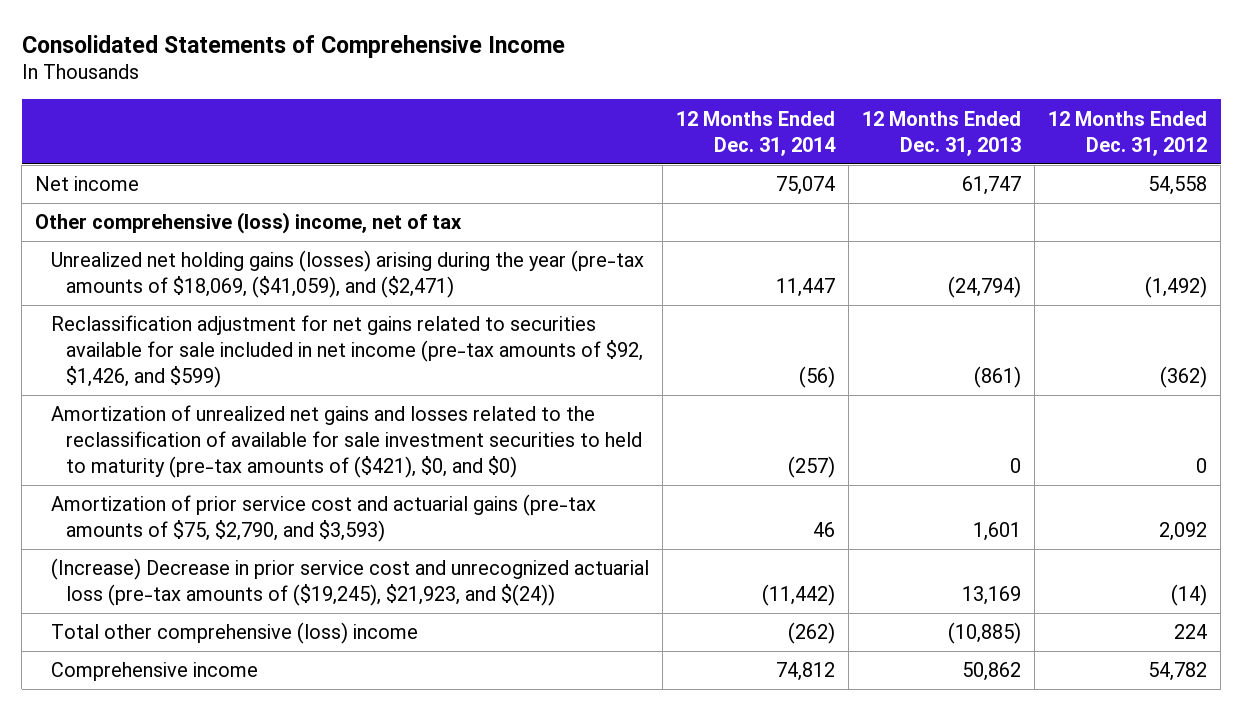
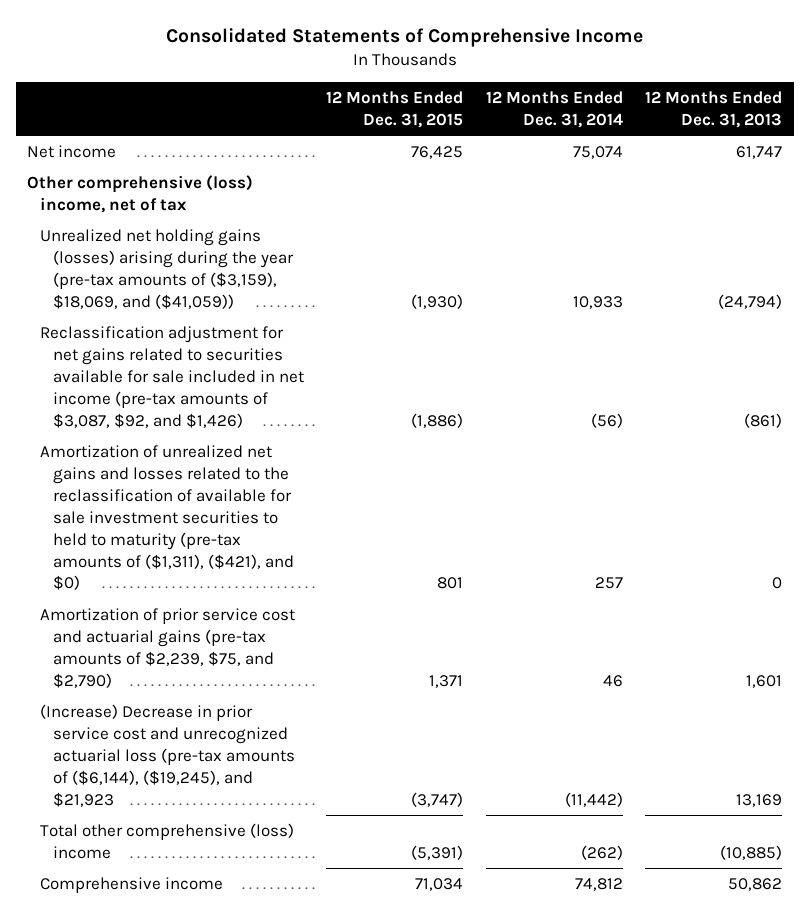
[1048,110,1208,156] 12 Months Ended Dec. 31, 2012 -> none
none -> [326,90,464,128] 12 Months Ended Dec. 31, 2015
[50,315,644,389] Reclassification adjustment for net gains related to securities available for sale included in net income (pre-tax amounts of $92, $1,426, and $599) -> none
[50,250,644,299] Unrealized net holding gains (losses) arising during the year (pre-tax amounts of $18,069, ($41,059), and ($2,471) -> [39,228,294,309] Unrealized net holding gains (losses) arising during the year (pre-tax amounts of ($3,159), $18,069, and ($41,059))
[775,278,835,298] 11,447 -> [572,295,623,309] 10,933
[50,405,643,479] Amortization of unrealized net gains and losses related to the reclassification of available for sale investment securities to held to maturity (pre-tax amounts of ($421), $0, and $0) -> [39,325,304,428] Reclassification adjustment for net gains related to securities available for sale included in net income (pre-tax amounts of $3,087, $92, and $1,426)
[787,456,835,479] (257) -> [590,412,623,428] (56)
[1009,458,1021,474] 0 -> [744,412,783,428] (861)
none -> [39,444,294,591] Amortization of unrealized net gains and losses related to the reclassification of available for sale investment securities to held to maturity (pre-tax amounts of ($1,311), ($421), and $0)
[50,494,596,543] Amortization of prior service cost and actuarial gains (pre-tax amounts of $75, $2,790, and $3,593) -> [39,607,295,688] Amortization of prior service cost and actuarial gains (pre-tax amounts of $2,239, $75, and $2,790)
[50,558,649,607] (Increase) Decrease in prior service cost and unrecognized actuarial loss (pre-tax amounts of ($19,245), $21,923, and $(24)) -> [39,703,295,807] (Increase) Decrease in prior service cost and unrecognized actuarial loss (pre-tax amounts of ($6,144), ($19,245), and $21,923

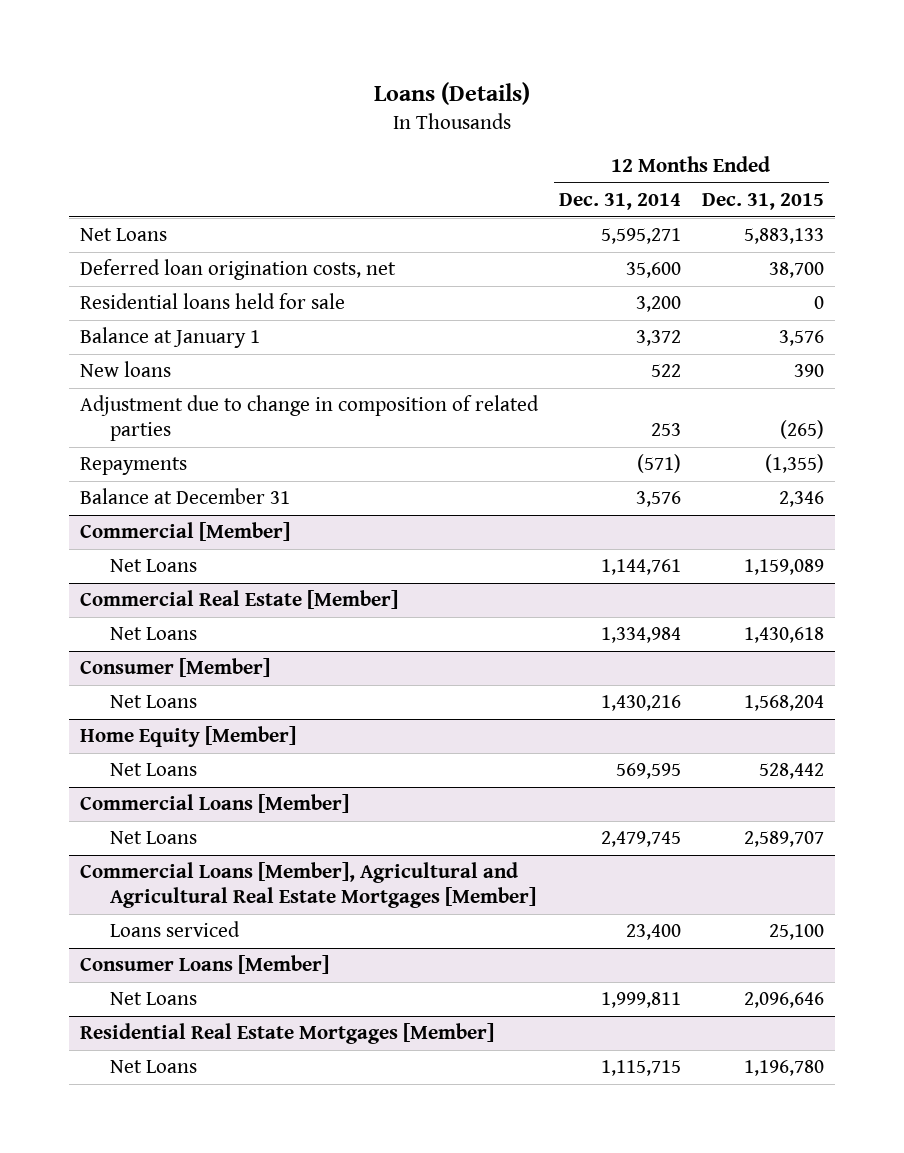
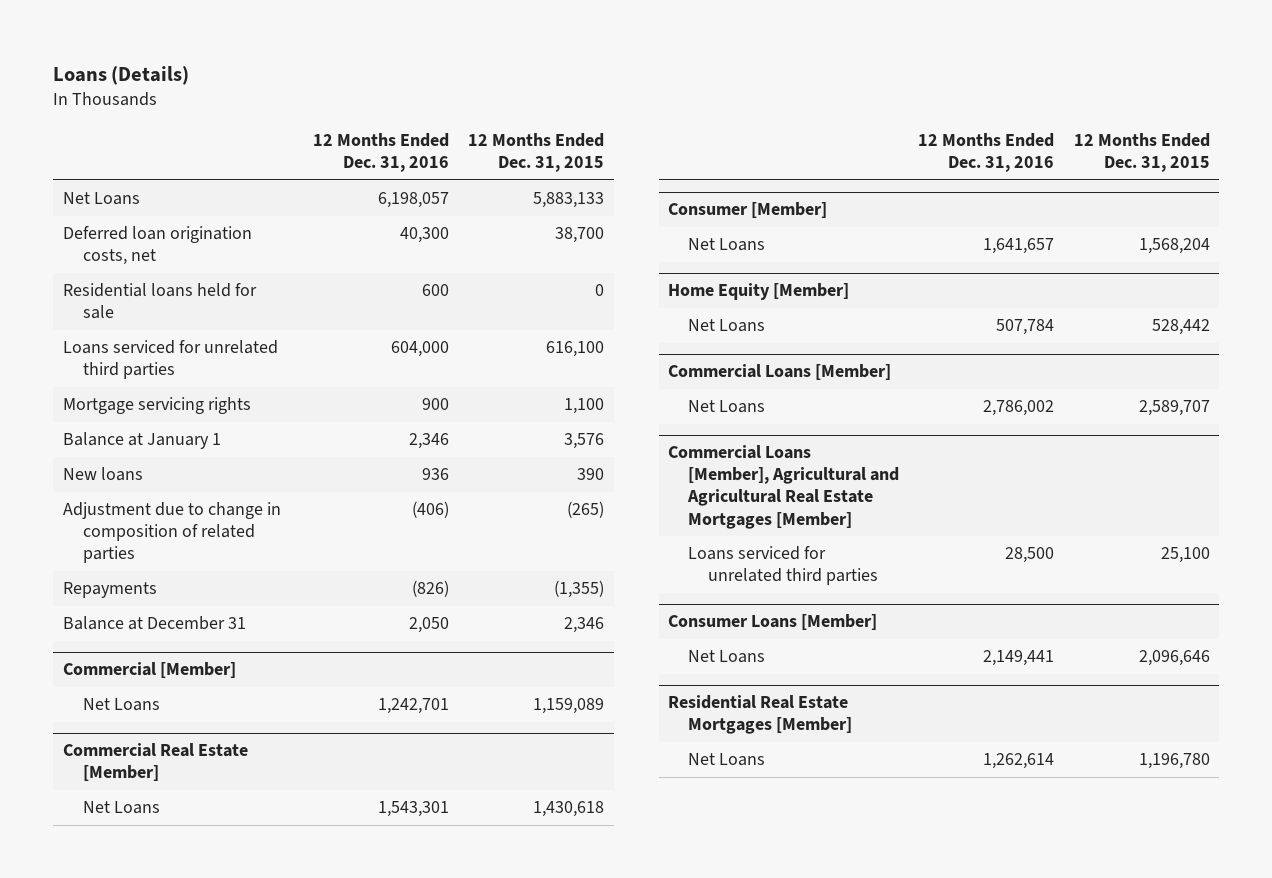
[558,193,681,211] Dec. 31, 2014 -> none
none -> [312,133,449,173] 12 Months Ended Dec. 31, 2016
none -> [62,340,278,380] Loans serviced for unrelated third parties
none -> [62,397,251,415] Mortgage servicing rights
[109,921,240,938] Loans serviced -> [688,546,879,586] Loans serviced for unrelated third parties

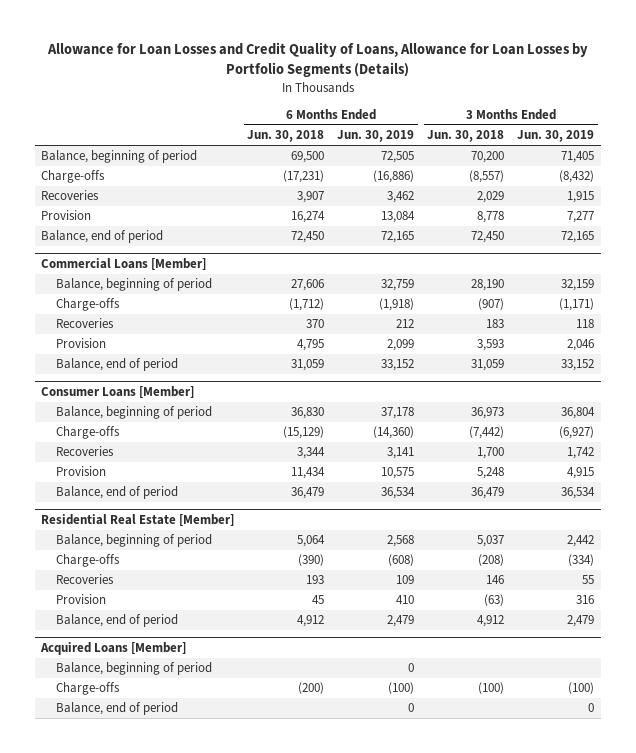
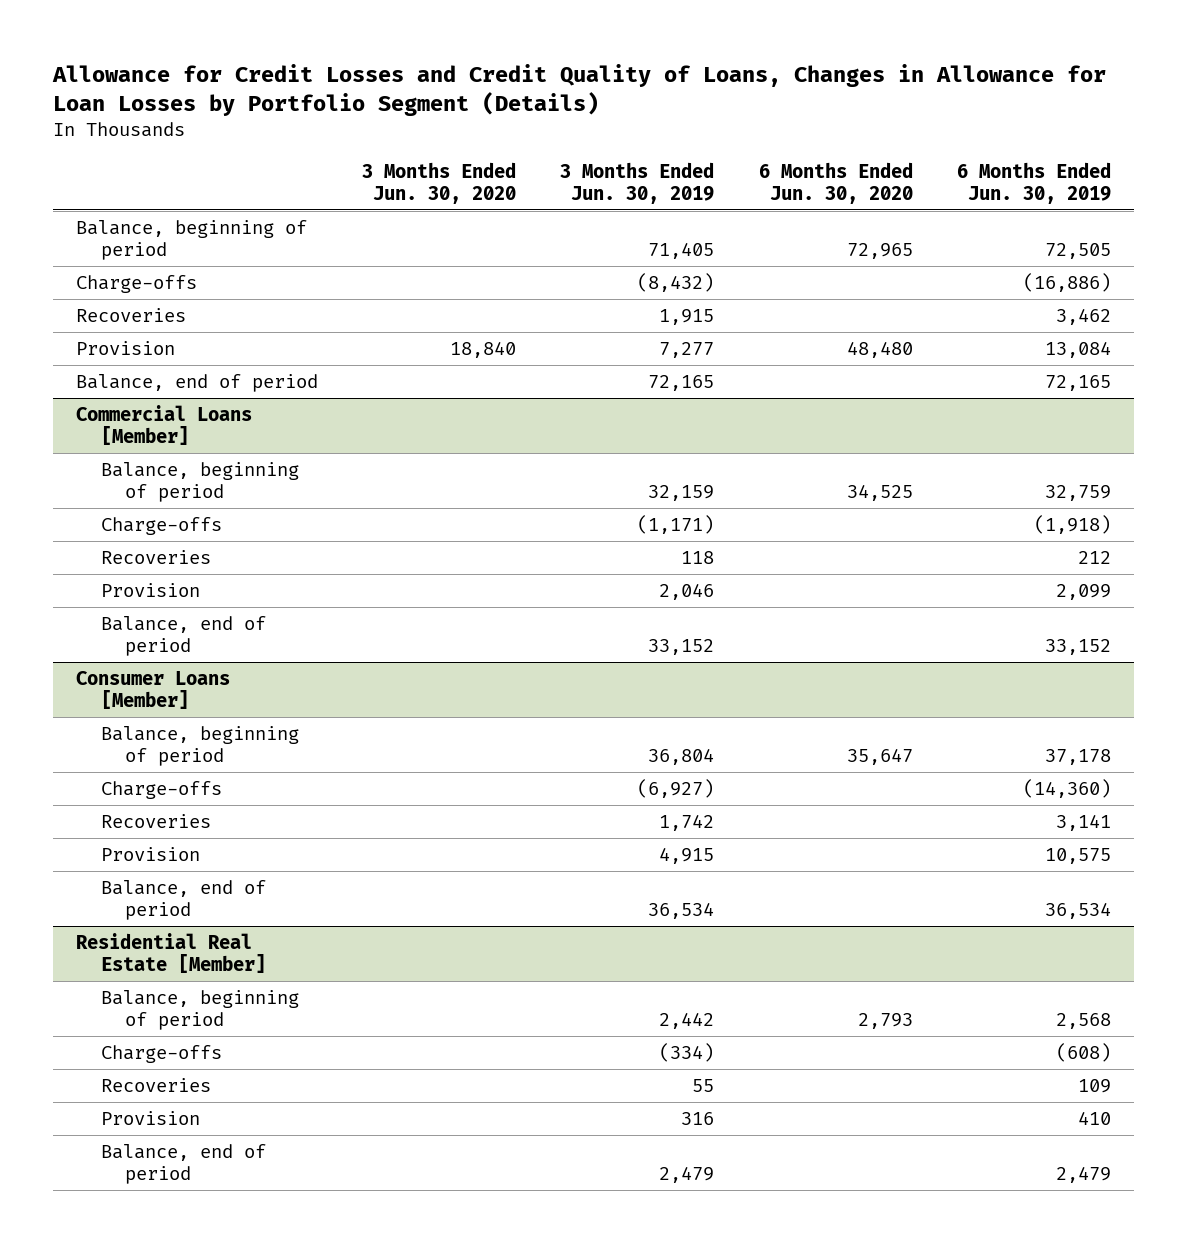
[46,42,588,78] Allowance for Loan Losses and Credit Quality of Loans, Allowance for Loan Losses by Portfolio Segments (Details) -> [52,64,1107,117] Allowance for Credit Losses and Credit Quality of Loans, Changes in Allowance for Loan Losses by Portfolio Segment (Details)
[247,130,325,143] Jun. 30, 2018 -> none
[427,130,505,143] Jun. 30, 2018 -> none
none -> [362,162,517,204] 3 Months Ended Jun. 30, 2020
none -> [758,162,913,204] 6 Months Ended Jun. 30, 2020
[40,641,187,655] Acquired Loans [Member] -> none
[56,662,213,676] Balance, beginning of period -> none
[56,682,121,696] Charge-offs -> none
[56,702,179,716] Balance, end of period -> none

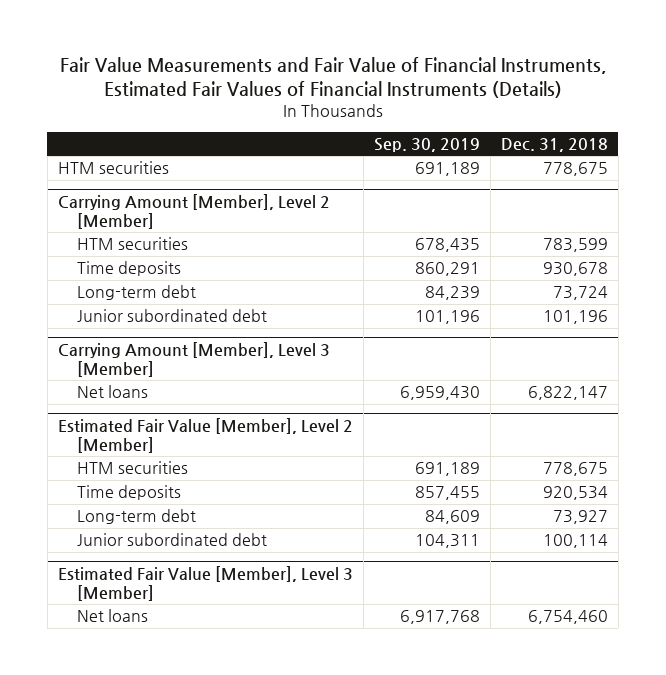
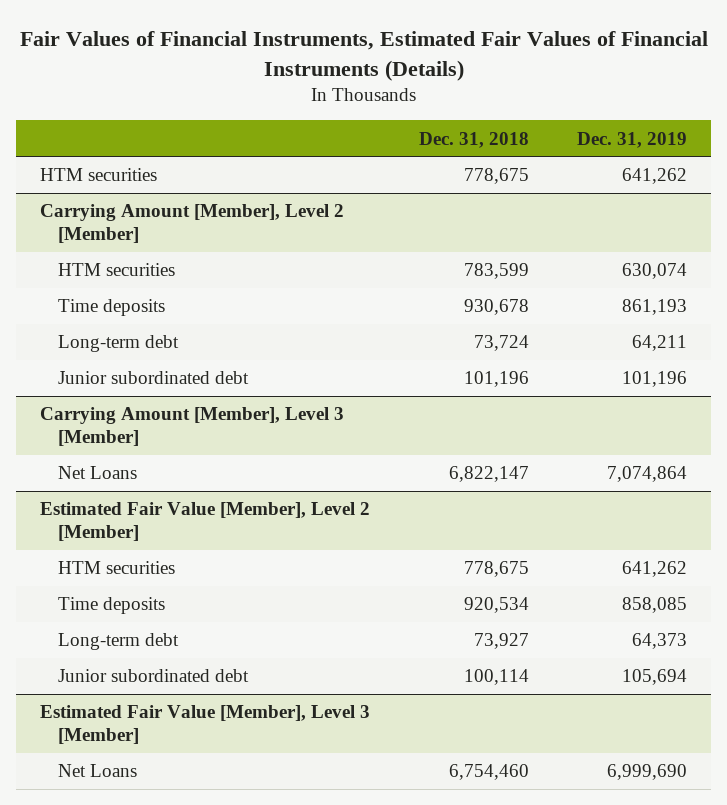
[59,57,606,99] Fair Value Measurements and Fair Value of Financial Instruments, Estimated Fair Values of Financial Instruments (Details) -> [19,30,708,81] Fair Values of Financial Instruments, Estimated Fair Values of Financial Instruments (Details)
[373,138,480,153] Sep. 30, 2019 -> none
none -> [576,131,687,148] Dec. 31, 2019
[76,385,148,399] Net loans -> [58,466,138,480] Net Loans
[76,609,148,623] Net loans -> [58,764,138,778] Net Loans

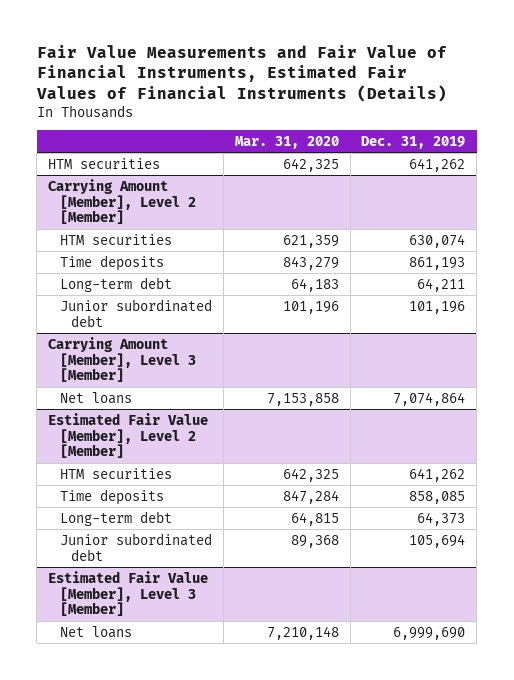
[19,30,708,81] Fair Values of Financial Instruments, Estimated Fair Values of Financial Instruments (Details) -> [35,44,447,102] Fair Value Measurements and Fair Value of Financial Instruments, Estimated Fair Values of Financial Instruments (Details)
[418,131,529,148] Dec. 31, 2018 -> none
none -> [234,135,339,149] Mar. 31, 2020
[58,466,138,480] Net Loans -> [59,391,132,404] Net loans
[58,764,138,778] Net Loans -> [59,625,132,638] Net loans

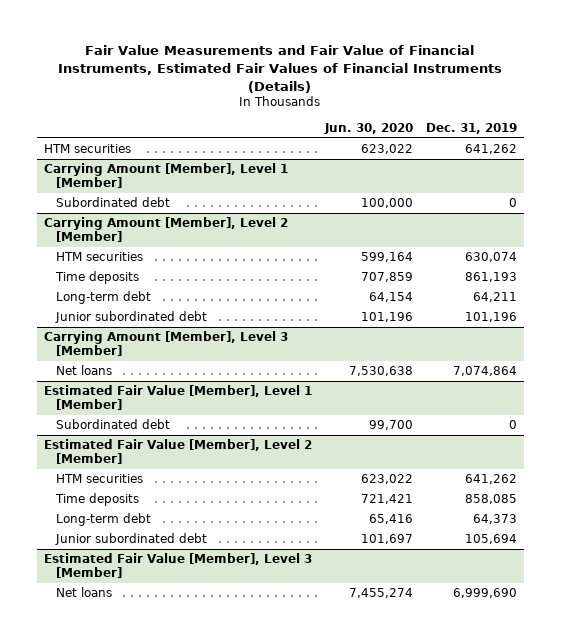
[234,135,339,149] Mar. 31, 2020 -> none
none -> [323,122,413,134] Jun. 30, 2020
none -> [43,163,288,189] Carrying Amount [Member], Level 1 [Member]
none -> [55,197,170,208] Subordinated debt
none -> [43,385,312,411] Estimated Fair Value [Member], Level 1 [Member]
none -> [55,419,170,430] Subordinated debt

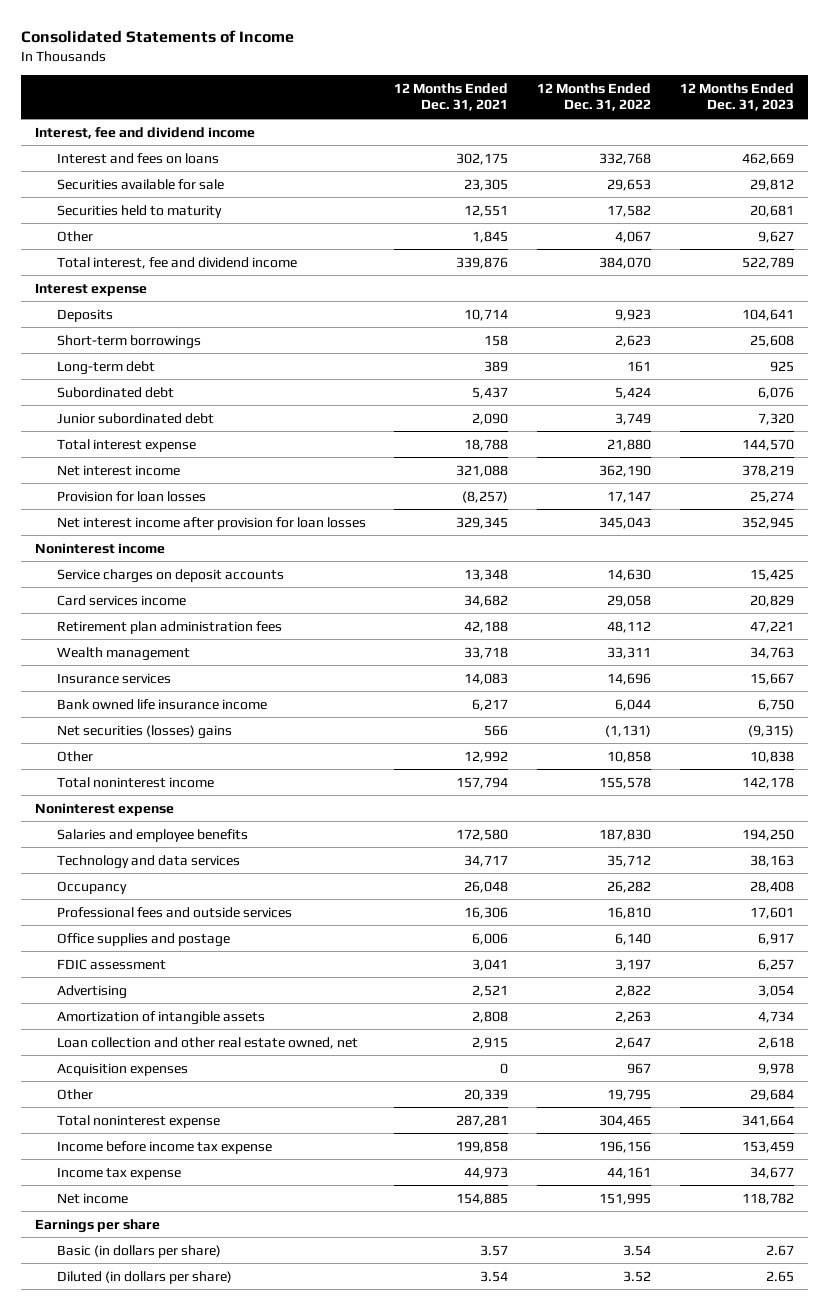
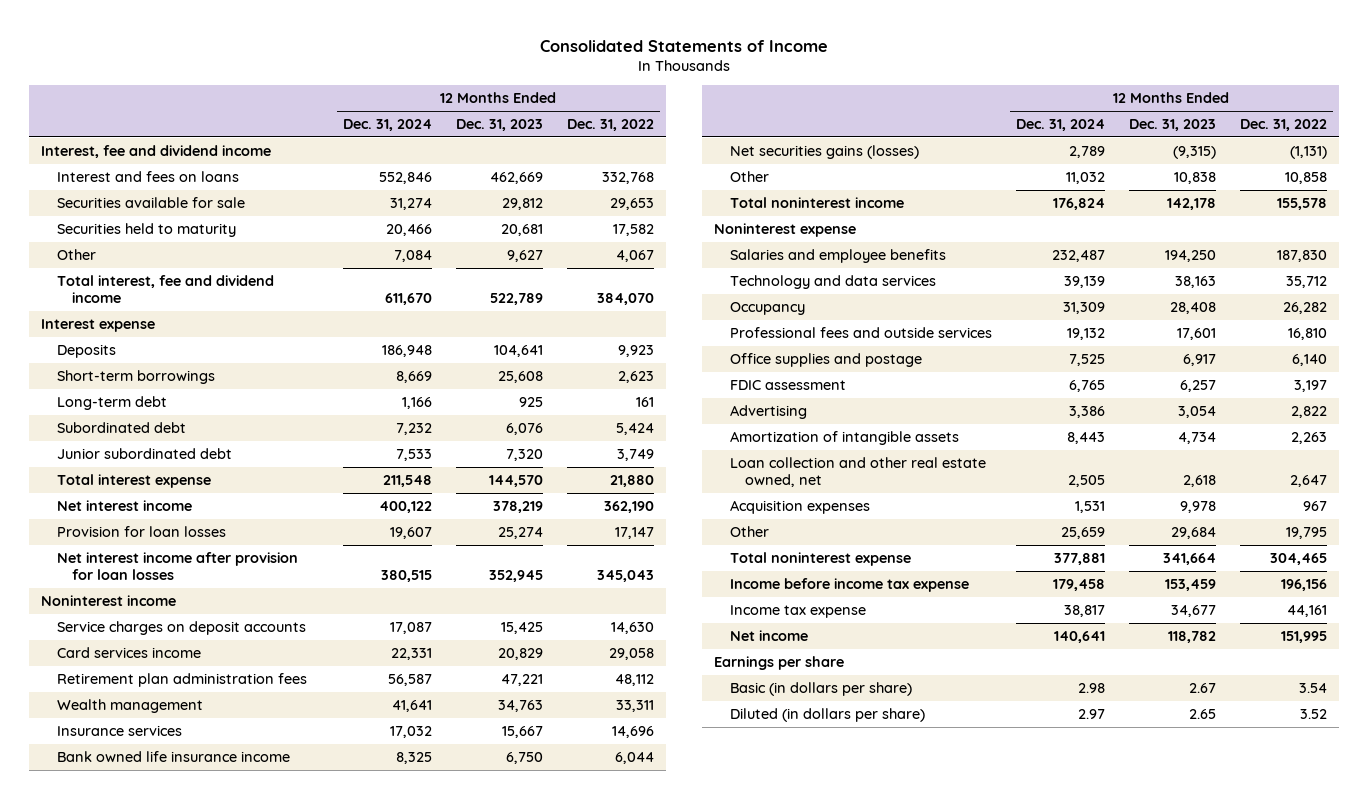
[394,82,509,112] 12 Months Ended Dec. 31, 2021 -> none
none -> [342,118,432,131] Dec. 31, 2024
[56,724,232,739] Net securities (losses) gains -> [729,144,919,159] Net securities gains (losses)

